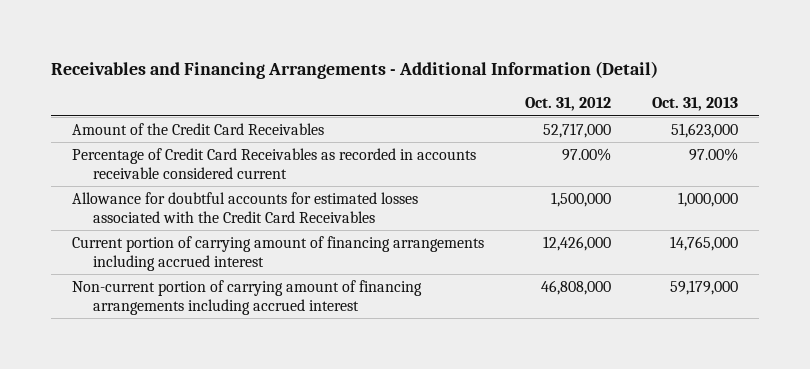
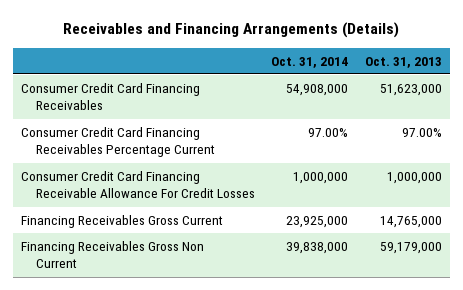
[51,61,659,80] Receivables and Financing Arrangements - Additional Information (Detail) -> [63,22,400,39] Receivables and Financing Arrangements (Details)
[524,97,611,112] Oct. 31, 2012 -> none
none -> [271,56,349,68] Oct. 31, 2014
[71,122,324,135] Amount of the Credit Card Receivables -> [21,82,201,111] Consumer Credit Card Financing Receivables
[71,147,476,179] Percentage of Credit Card Receivables as recorded in accounts receivable considered current -> [21,126,216,158] Consumer Credit Card Financing Receivables Percentage Current
[71,191,418,223] Allowance for doubtful accounts for estimated losses associated with the Credit Card Receivables -> [21,170,256,199] Consumer Credit Card Financing Receivable Allowance For Credit Losses
[71,235,484,271] Current portion of carrying amount of financing arrangements including accrued interest -> [21,214,224,228] Financing Receivables Gross Current
[71,279,422,315] Non-current portion of carrying amount of financing arrangements including accrued interest -> [21,240,205,269] Financing Receivables Gross Non Current

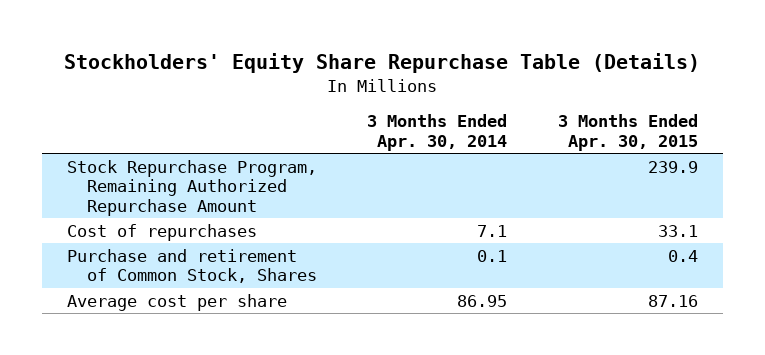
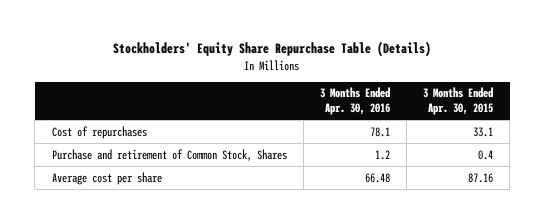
[367,114,508,151] 3 Months Ended Apr. 30, 2014 -> none
none -> [319,87,390,115] 3 Months Ended Apr. 30, 2016
[67,159,318,217] Stock Repurchase Program, Remaining Authorized Repurchase Amount -> none

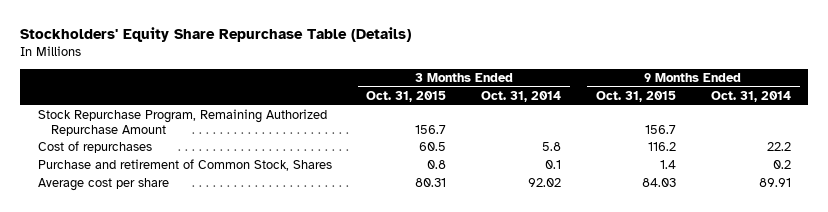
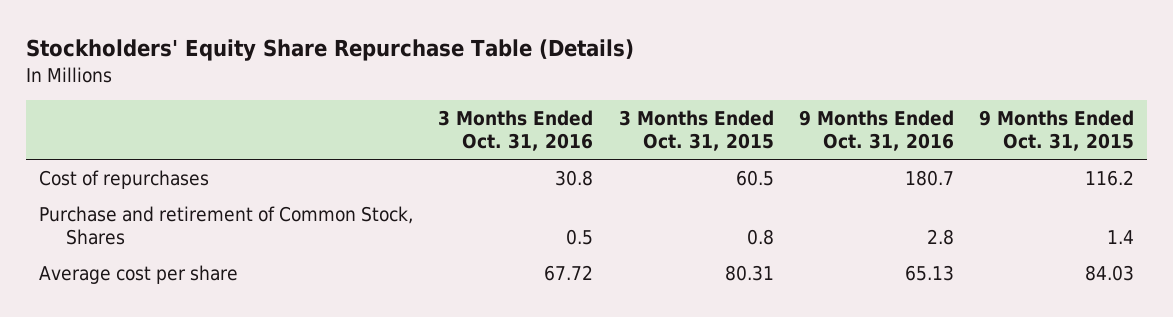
[481,90,562,102] Oct. 31, 2014 -> none
[710,90,791,102] Oct. 31, 2014 -> none
none -> [438,110,594,152] 3 Months Ended Oct. 31, 2016
none -> [798,110,954,152] 9 Months Ended Oct. 31, 2016
[37,109,327,136] Stock Repurchase Program, Remaining Authorized Repurchase Amount -> none

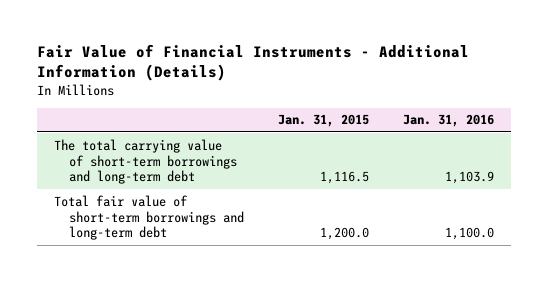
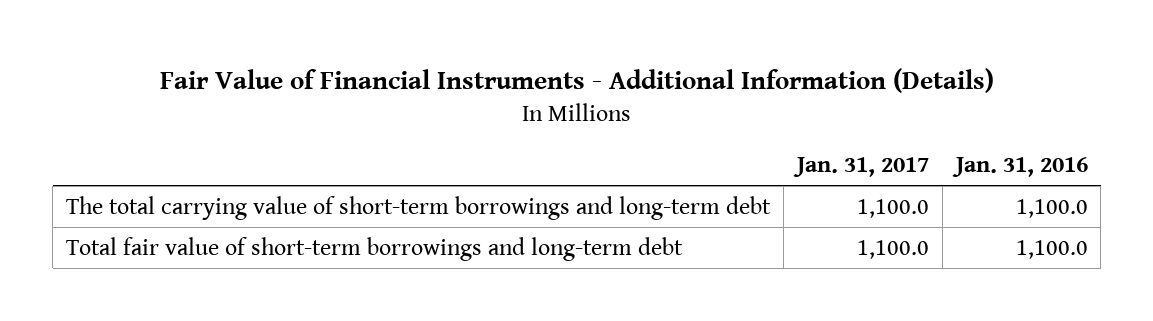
[277,114,369,128] Jan. 31, 2015 -> none
none -> [792,157,929,178] Jan. 31, 2017
[445,171,495,185] 1,103.9 -> [1015,198,1088,218] 1,100.0

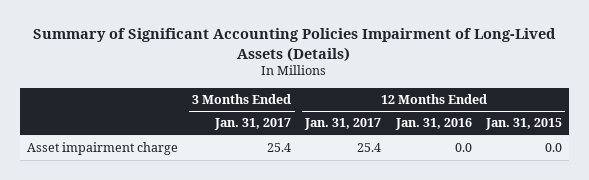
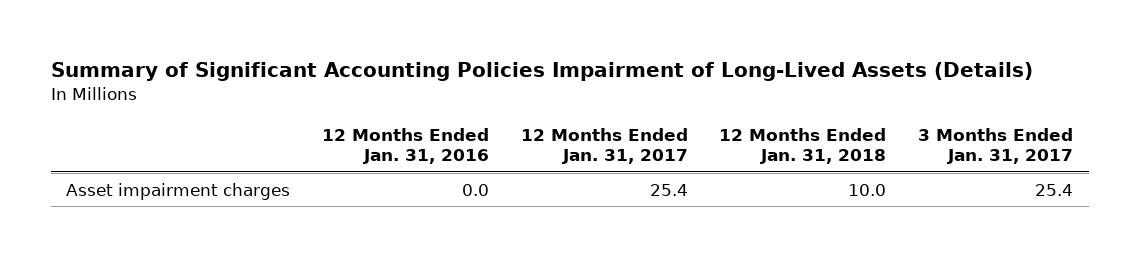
[484,118,562,131] Jan. 31, 2015 -> none
none -> [719,127,887,165] 12 Months Ended Jan. 31, 2018
[27,142,179,156] Asset impairment charge -> [66,182,291,200] Asset impairment charges

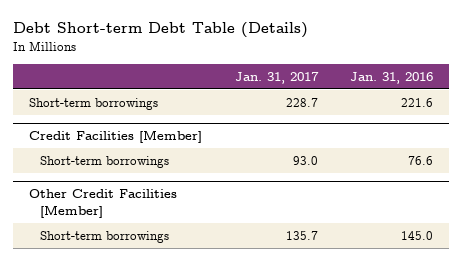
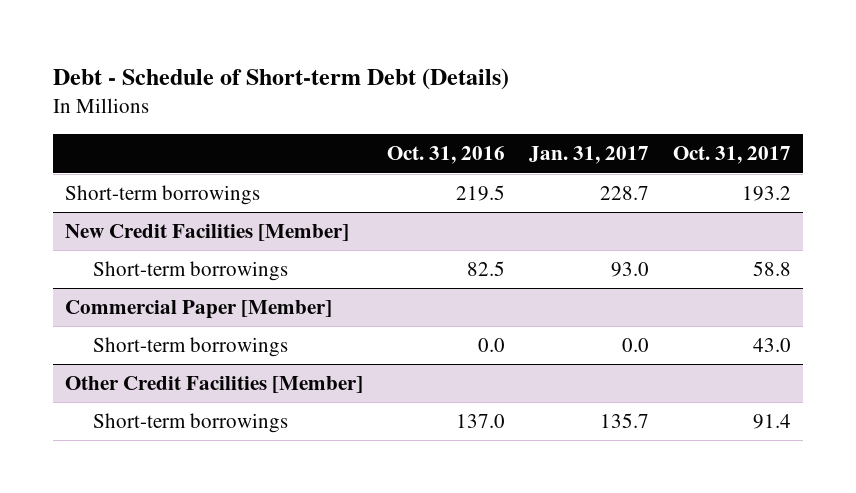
[13,22,309,39] Debt Short-term Debt Table (Details) -> [52,68,509,91] Debt - Schedule of Short-term Debt (Details)
[349,72,433,85] Jan. 31, 2016 -> none
none -> [386,146,505,165] Oct. 31, 2016
none -> [673,146,792,165] Oct. 31, 2017
[29,130,203,144] Credit Facilities [Member] -> [64,224,349,242] New Credit Facilities [Member]
none -> [64,300,332,320] Commercial Paper [Member]
none -> [93,337,289,358] Short-term borrowings

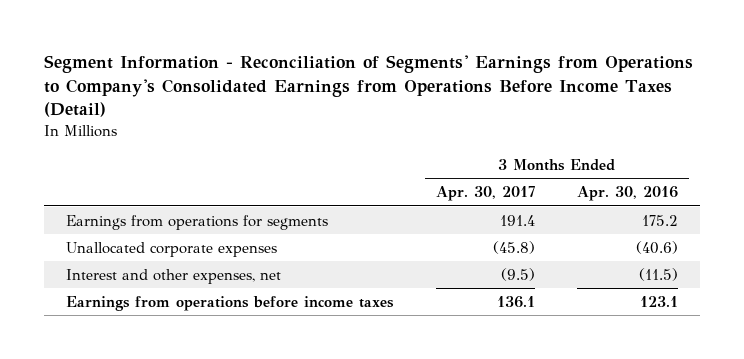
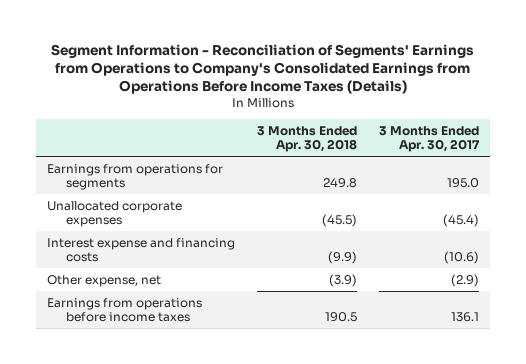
[44,54,694,118] Segment Information - Reconciliation of Segments' Earnings from Operations to Company's Consolidated Earnings from Operations Before Income Taxes (Detail) -> [51,43,475,95] Segment Information - Reconciliation of Segments' Earnings from Operations to Company's Consolidated Earnings from Operations Before Income Taxes (Details)
[577,186,679,202] Apr. 30, 2016 -> none
none -> [257,125,358,153] 3 Months Ended Apr. 30, 2018
[65,268,281,284] Interest and other expenses, net -> none
[499,214,535,226] 191.4 -> [446,177,479,188] 195.0
[492,240,535,254] (45.8) -> [442,213,479,227] (45.4)
none -> [47,237,236,262] Interest expense and financing costs
none -> [47,274,162,287] Other expense, net

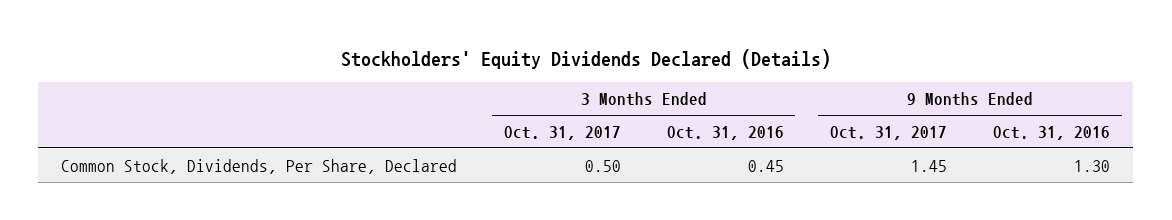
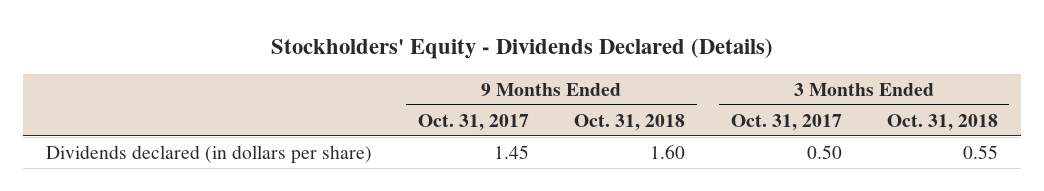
[340,49,831,70] Stockholders' Equity Dividends Declared (Details) -> [271,37,774,59] Stockholders' Equity - Dividends Declared (Details)
[666,125,784,140] Oct. 31, 2016 -> none
[993,125,1111,140] Oct. 31, 2016 -> none
none -> [574,113,686,131] Oct. 31, 2018
none -> [887,113,999,131] Oct. 31, 2018
[61,158,458,174] Common Stock, Dividends, Per Share, Declared -> [46,145,373,165] Dividends declared (in dollars per share)

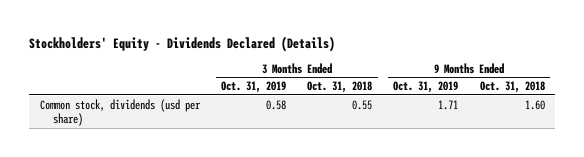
[417,113,529,131] Oct. 31, 2017 -> none
[730,113,842,131] Oct. 31, 2017 -> none
none -> [221,81,287,94] Oct. 31, 2019
none -> [393,81,459,94] Oct. 31, 2019
[46,145,373,165] Dividends declared (in dollars per share) -> [39,98,201,127] Common stock, dividends (usd per share)

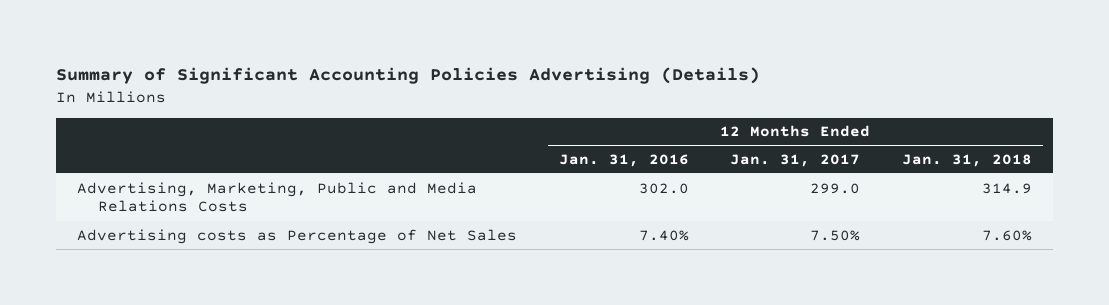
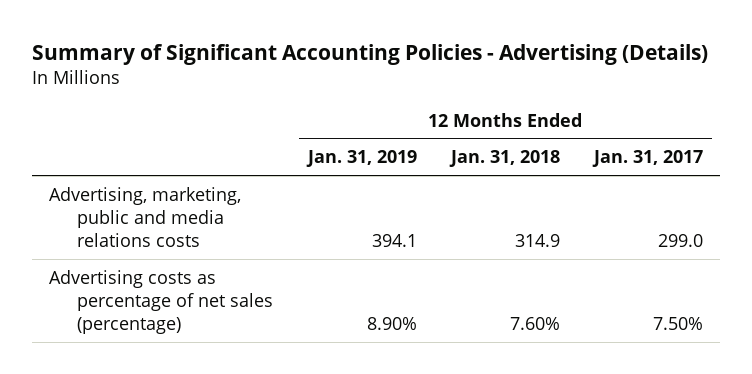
[55,67,760,85] Summary of Significant Accounting Policies Advertising (Details) -> [32,43,709,65] Summary of Significant Accounting Policies - Advertising (Details)
[558,153,689,167] Jan. 31, 2016 -> none
none -> [305,150,417,168] Jan. 31, 2019
[76,181,477,213] Advertising, Marketing, Public and Media Relations Costs -> [49,186,242,247] Advertising, marketing, public and media relations costs
[76,228,517,244] Advertising costs as Percentage of Net Sales -> [49,269,274,334] Advertising costs as percentage of net sales (percentage)

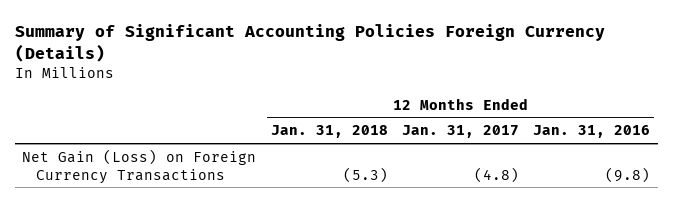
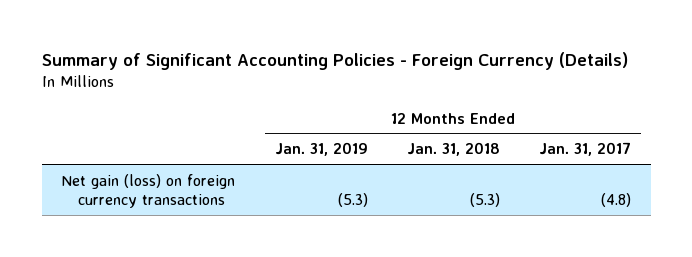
[15,24,606,63] Summary of Significant Accounting Policies Foreign Currency (Details) -> [41,52,628,71] Summary of Significant Accounting Policies - Foreign Currency (Details)
[533,125,651,139] Jan. 31, 2016 -> none
none -> [274,142,368,157] Jan. 31, 2019
[22,148,257,184] Net Gain (Loss) on Foreign Currency Transactions -> [61,173,236,208] Net gain (loss) on foreign currency transactions

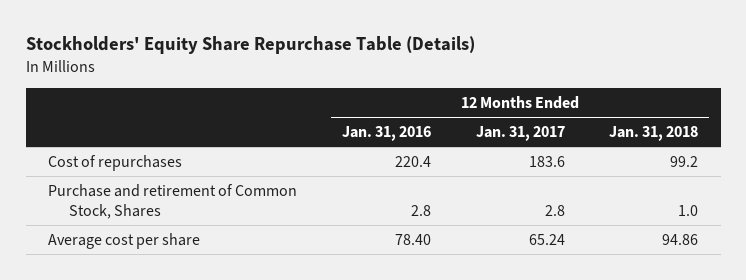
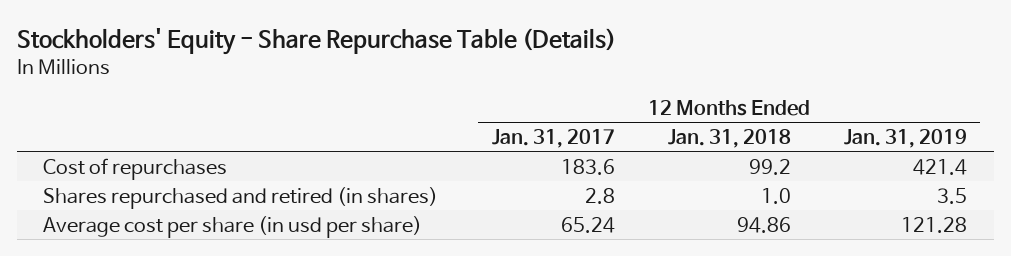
[25,36,475,55] Stockholders' Equity Share Repurchase Table (Details) -> [16,28,616,56] Stockholders' Equity - Share Repurchase Table (Details)
[341,126,431,142] Jan. 31, 2016 -> none
none -> [844,128,968,148] Jan. 31, 2019
[48,183,298,219] Purchase and retirement of Common Stock, Shares -> [43,186,439,209] Shares repurchased and retired (in shares)
[48,232,201,249] Average cost per share -> [43,215,423,238] Average cost per share (in usd per share)

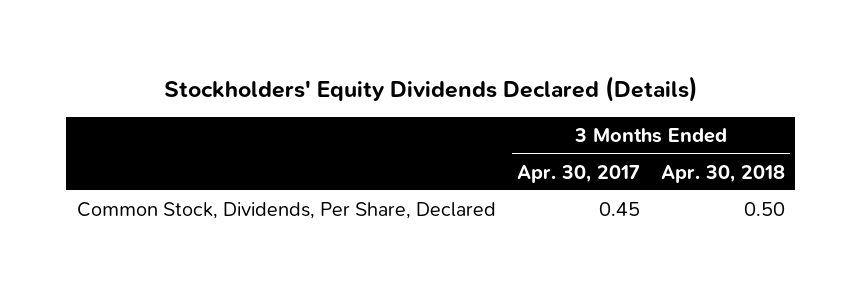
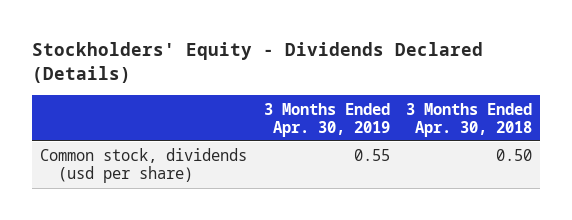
[163,76,698,103] Stockholders' Equity Dividends Declared (Details) -> [32,41,484,83] Stockholders' Equity - Dividends Declared (Details)
[516,164,640,183] Apr. 30, 2017 -> none
none -> [263,102,390,137] 3 Months Ended Apr. 30, 2019
[76,201,496,219] Common Stock, Dividends, Per Share, Declared -> [40,148,248,184] Common stock, dividends (usd per share)

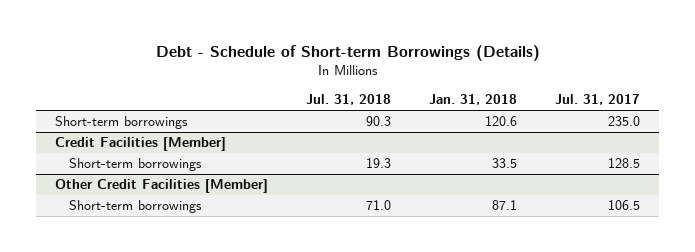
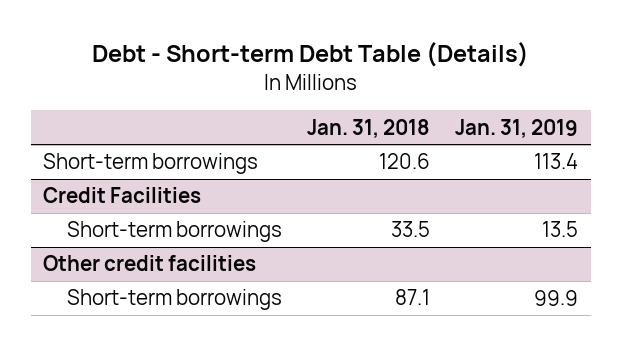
[155,45,540,62] Debt - Schedule of Short-term Borrowings (Details) -> [91,42,529,68] Debt - Short-term Debt Table (Details)
[306,94,392,106] Jul. 31, 2018 -> none
[554,94,640,106] Jul. 31, 2017 -> none
none -> [455,118,579,138] Jan. 31, 2019
[55,137,227,152] Credit Facilities [Member] -> [43,187,202,204] Credit Facilities
[55,179,269,194] Other Credit Facilities [Member] -> [43,255,257,272] Other credit facilities

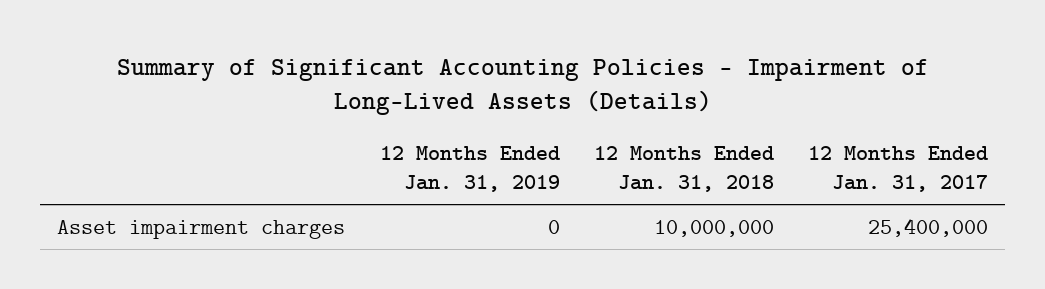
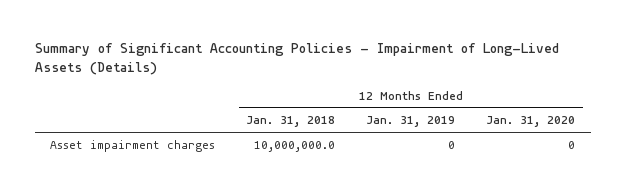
[807,146,988,193] 12 Months Ended Jan. 31, 2017 -> none
none -> [486,115,576,127] Jan. 31, 2020
[653,219,774,237] 10,000,000 -> [254,141,336,153] 10,000,000.0

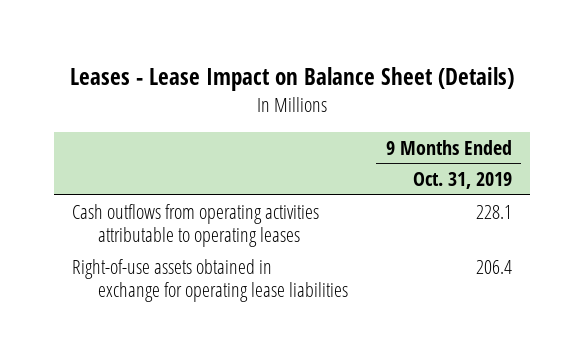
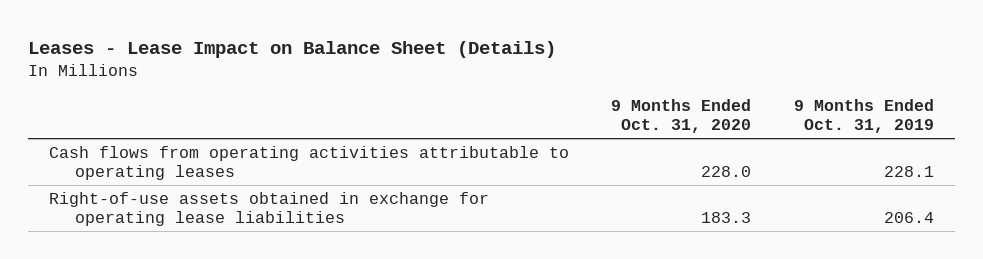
none -> [611,99,752,134] 9 Months Ended Oct. 31, 2020
[72,203,320,248] Cash outflows from operating activities attributable to operating leases -> [49,145,570,180] Cash flows from operating activities attributable to operating leases

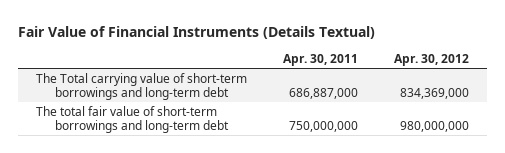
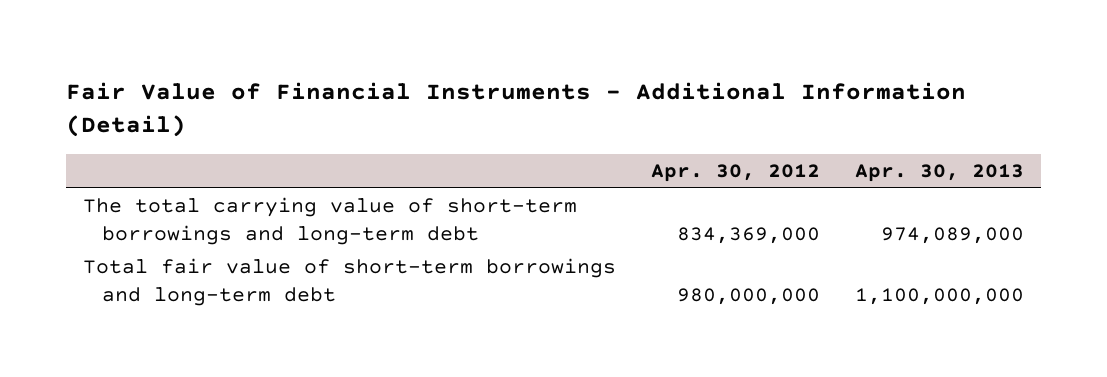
[18,26,376,40] Fair Value of Financial Instruments (Details Textual) -> [66,82,967,138] Fair Value of Financial Instruments - Additional Information (Detail)
[283,54,359,67] Apr. 30, 2011 -> none
none -> [854,164,1024,183] Apr. 30, 2013
[36,72,248,101] The Total carrying value of short-term borrowings and long-term debt -> [83,197,578,245] The total carrying value of short-term borrowings and long-term debt
[36,105,229,134] The total fair value of short-term borrowings and long-term debt -> [83,258,617,306] Total fair value of short-term borrowings and long-term debt

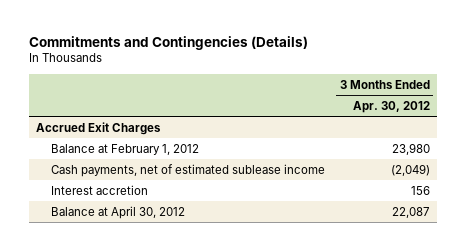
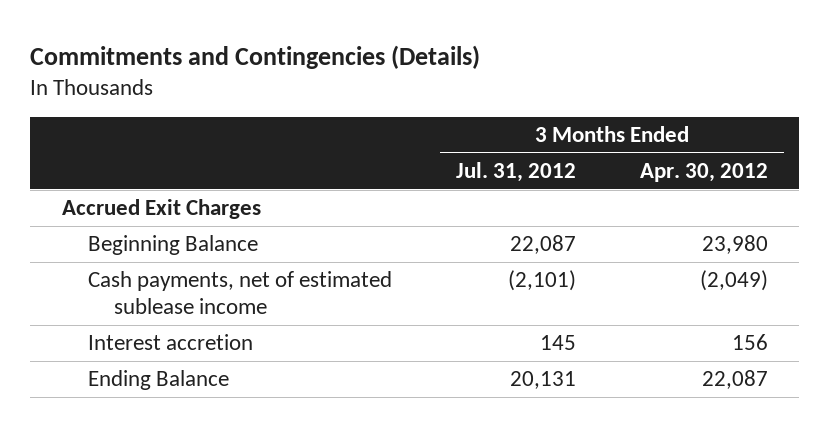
none -> [455,161,576,182] Jul. 31, 2012
[51,143,200,155] Balance at February 1, 2012 -> [88,235,259,256] Beginning Balance
[51,205,186,219] Balance at April 30, 2012 -> [88,370,230,391] Ending Balance

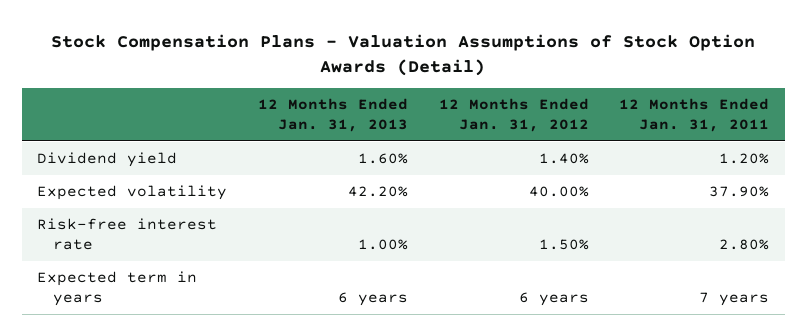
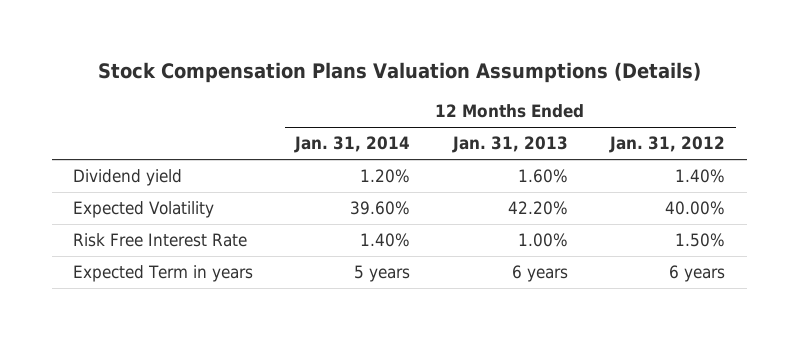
[51,33,756,76] Stock Compensation Plans - Valuation Assumptions of Stock Option Awards (Detail) -> [98,62,702,84] Stock Compensation Plans Valuation Assumptions (Details)
[619,97,770,132] 12 Months Ended Jan. 31, 2011 -> none
none -> [294,136,411,154] Jan. 31, 2014
[37,185,228,201] Expected volatility -> [72,201,214,219] Expected Volatility
[37,218,218,251] Risk-free interest rate -> [72,233,247,248] Risk Free Interest Rate
[37,271,198,307] Expected term in years -> [72,265,253,283] Expected Term in years

